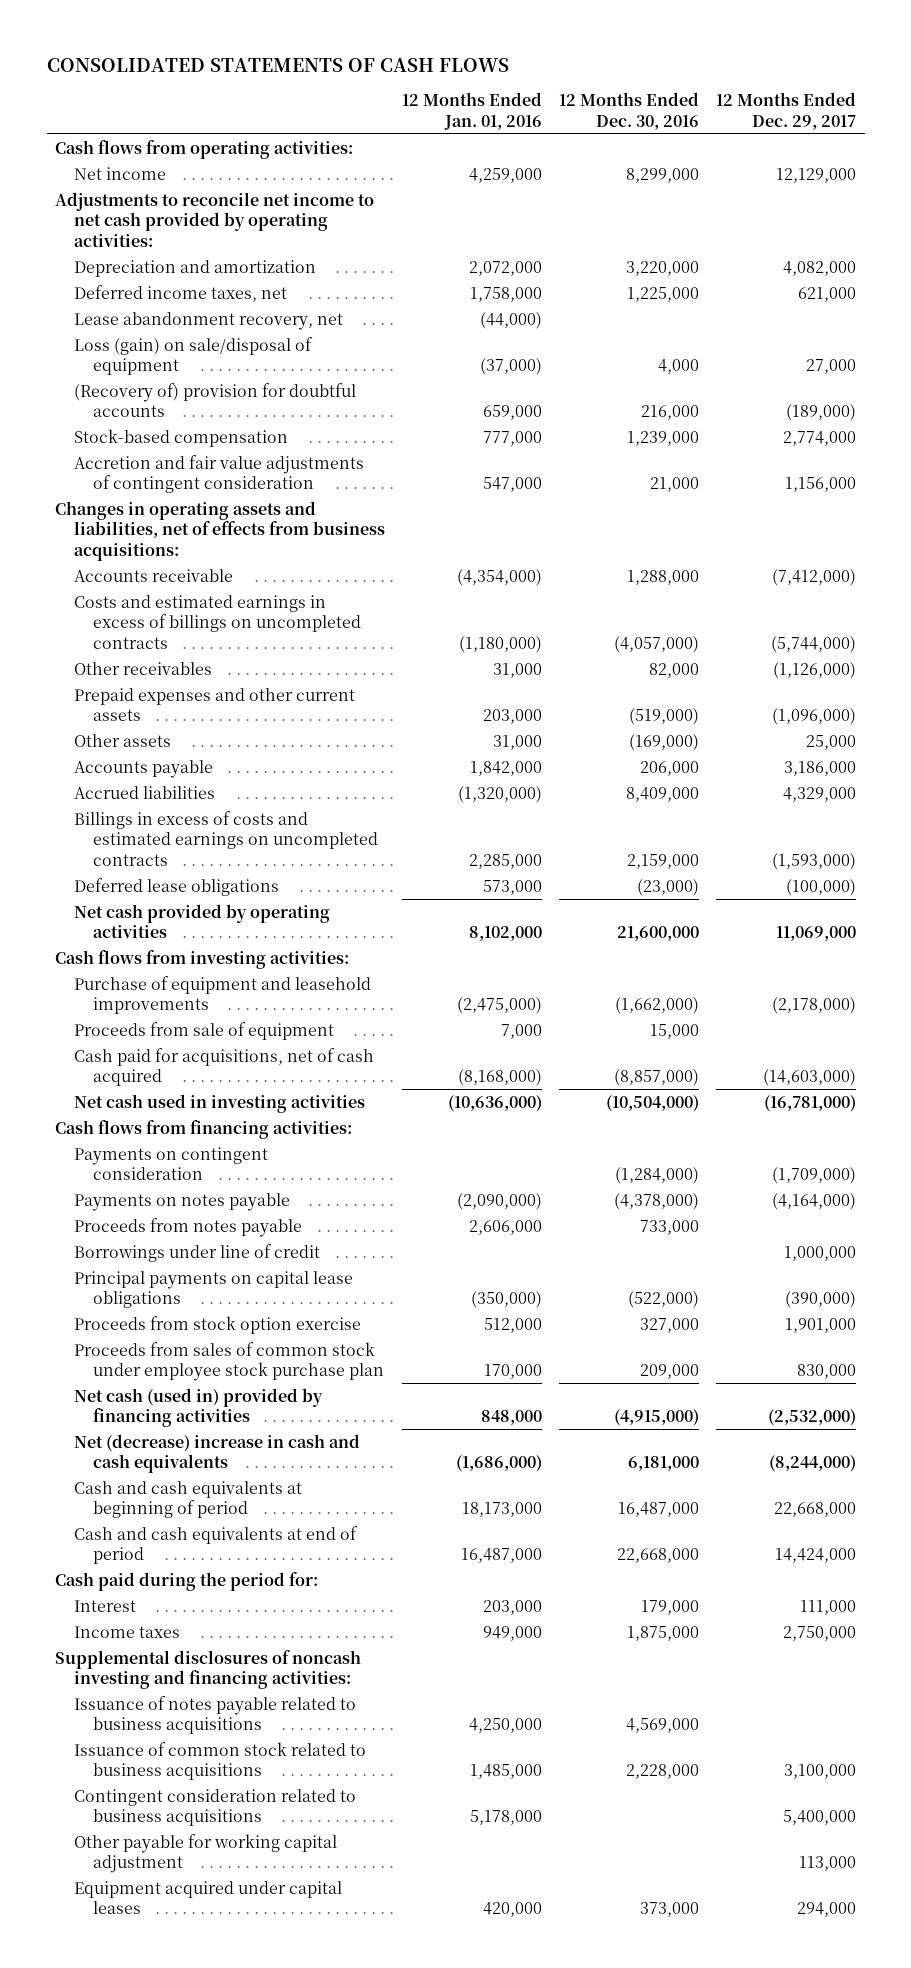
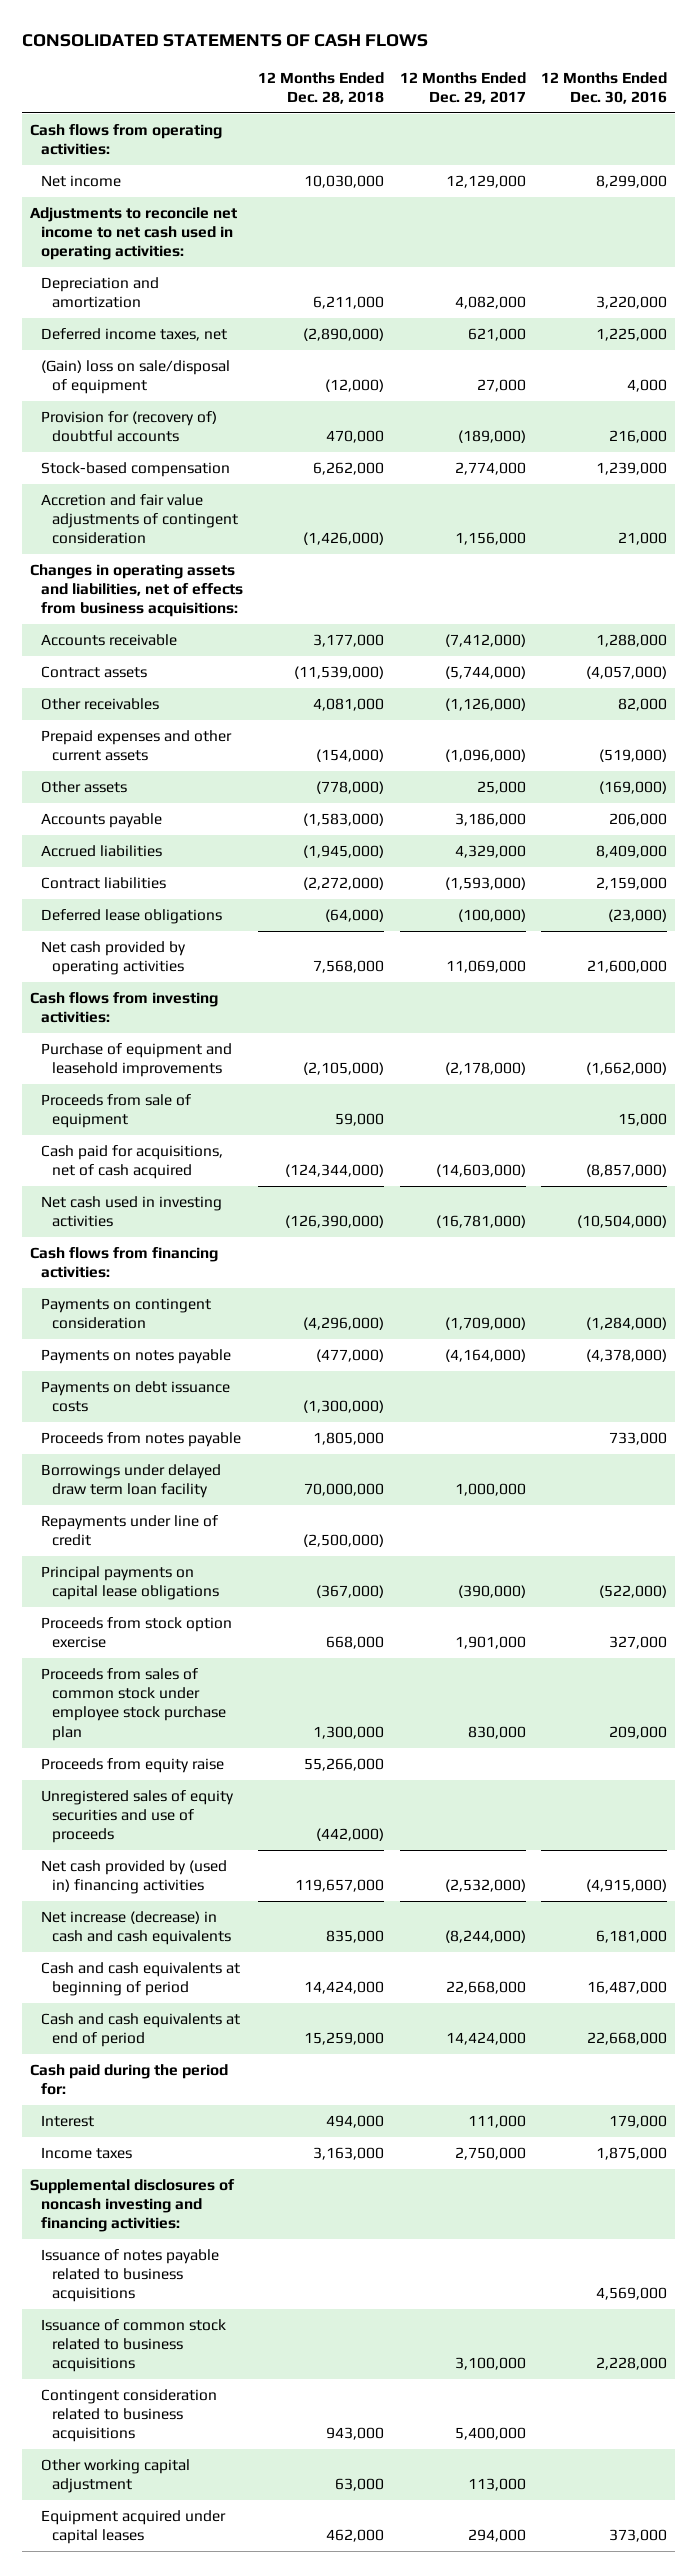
[402,92,543,130] 12 Months Ended Jan. 01, 2016 -> none
none -> [258,71,385,104] 12 Months Ended Dec. 28, 2018
[55,191,375,247] Adjustments to reconcile net income to net cash provided by operating activities: -> [30,206,238,261] Adjustments to reconcile net income to net cash used in operating activities:
[74,311,344,330] Lease abandonment recovery, net -> none
[74,336,314,376] Loss (gain) on sale/disposal of equipment -> [40,359,230,395] (Gain) loss on sale/disposal of equipment
[74,382,357,418] (Recovery of) provision for doubtful accounts -> [40,410,217,443] Provision for (recovery of) doubtful accounts
[74,594,362,649] Costs and estimated earnings in excess of billings on uncompleted contracts -> [40,665,147,678] Contract assets
[74,810,379,866] Billings in excess of costs and estimated earnings on uncompleted contracts -> [40,876,166,889] Contract liabilities
none -> [40,1380,230,1413] Payments on debt issuance costs
[74,1243,321,1262] Borrowings under line of credit -> [40,1463,221,1499] Borrowings under delayed draw term loan facility
none -> [40,1514,218,1547] Repayments under line of credit
none -> [40,1757,224,1773] Proceeds from equity raise
none -> [40,1789,234,1844] Unregistered sales of equity securities and use of proceeds
[74,1387,324,1428] Net cash (used in) provided by financing activities -> [40,1859,227,1895] Net cash provided by (used in) financing activities
[74,1433,361,1474] Net (decrease) increase in cash and cash equivalents -> [40,1910,231,1946] Net increase (decrease) in cash and cash equivalents
[74,1833,338,1874] Other payable for working capital adjustment -> [40,2458,190,2494] Other working capital adjustment

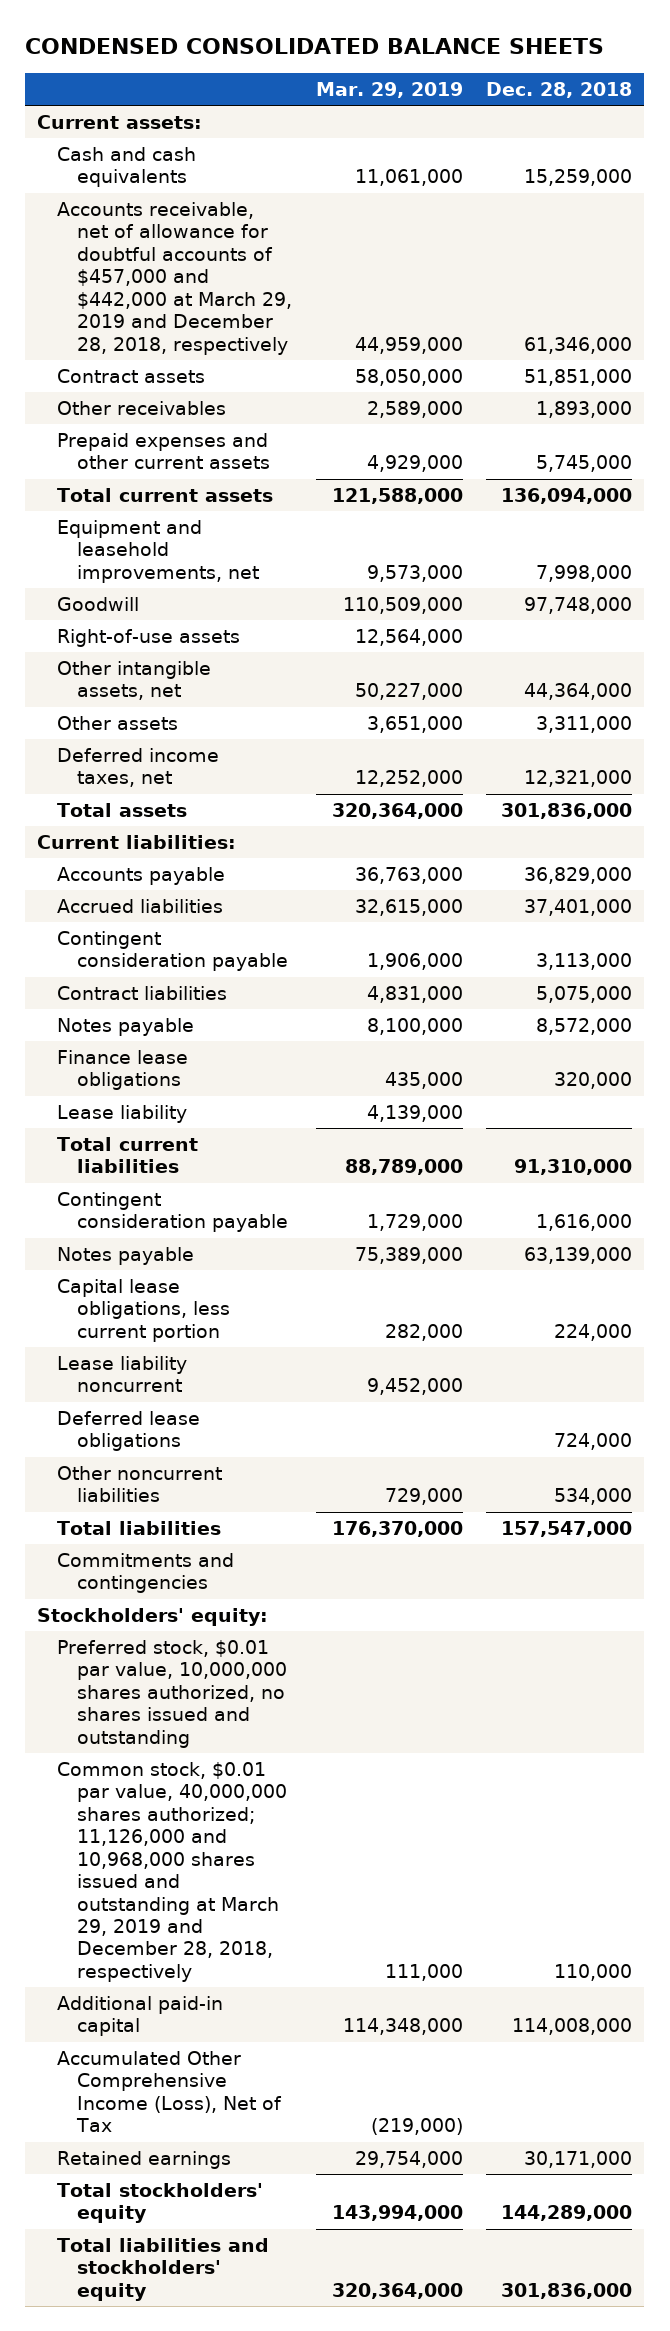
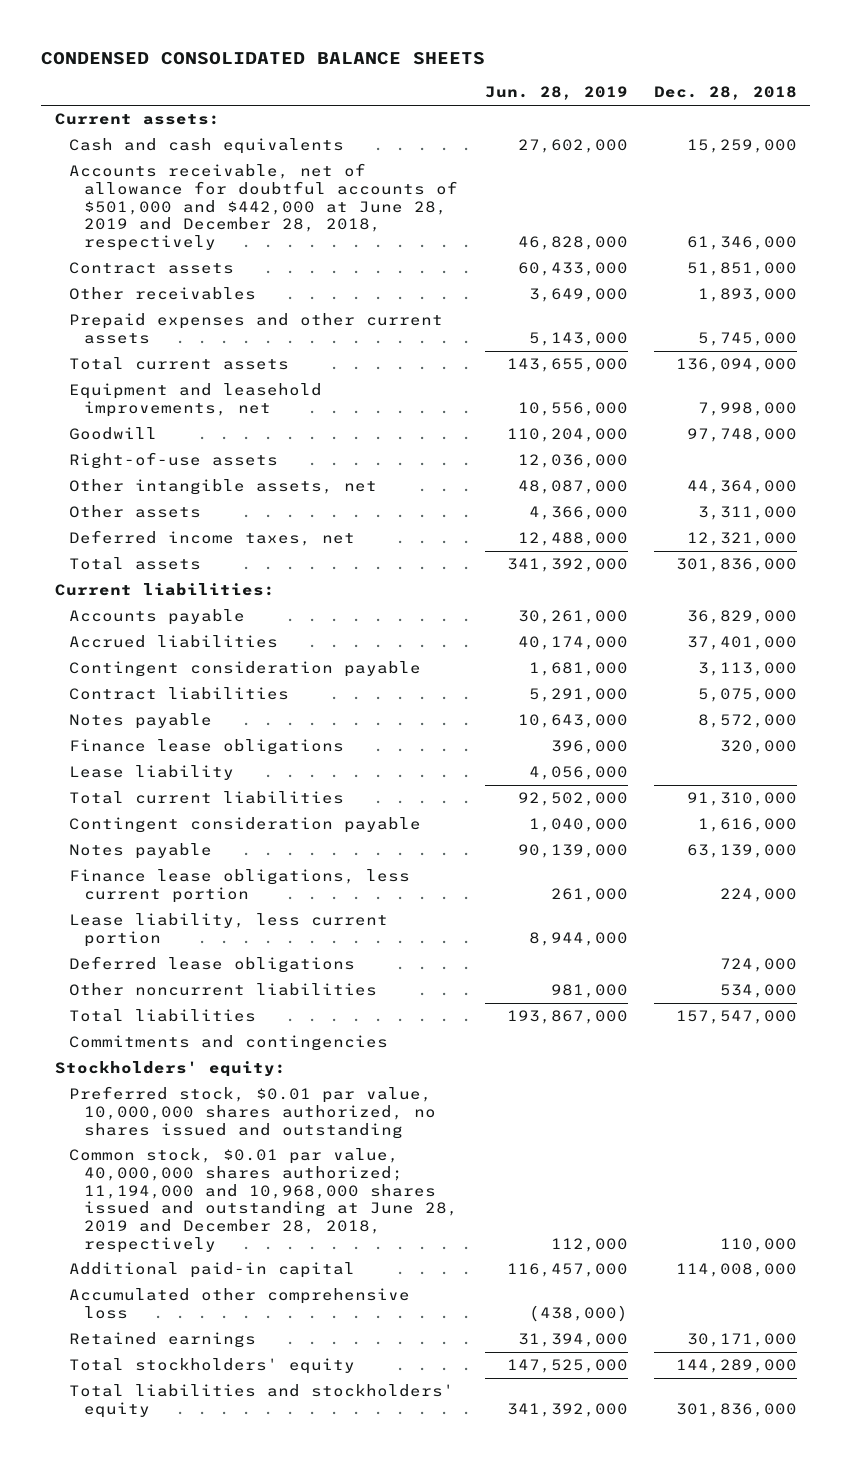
[315,81,463,98] Mar. 29, 2019 -> none
none -> [484,86,628,101] Jun. 28, 2019
[57,201,293,355] Accounts receivable, net of allowance for doubtful accounts of $457,000 and $442,000 at March 29, 2019 and December 28, 2018, respectively -> [69,163,459,251] Accounts receivable, net of allowance for doubtful accounts of $501,000 and $442,000 at June 28, 2019 and December 28, 2018, respectively
[57,1278,231,1342] Capital lease obligations, less current portion -> [69,869,411,903] Finance lease obligations, less current portion
[57,1355,188,1393] Lease liability noncurrent -> [69,913,389,947] Lease liability, less current portion
[57,1761,288,1982] Common stock, $0.01 par value, 40,000,000 shares authorized; 11,126,000 and 10,968,000 shares issued and outstanding at March 29, 2019 and December 28, 2018, respectively -> [69,1148,459,1253] Common stock, $0.01 par value, 40,000,000 shares authorized; 11,194,000 and 10,968,000 shares issued and outstanding at June 28, 2019 and December 28, 2018, respectively
[57,2050,283,2133] Accumulated Other Comprehensive Income (Loss), Net of Tax -> [69,1288,411,1319] Accumulated other comprehensive loss

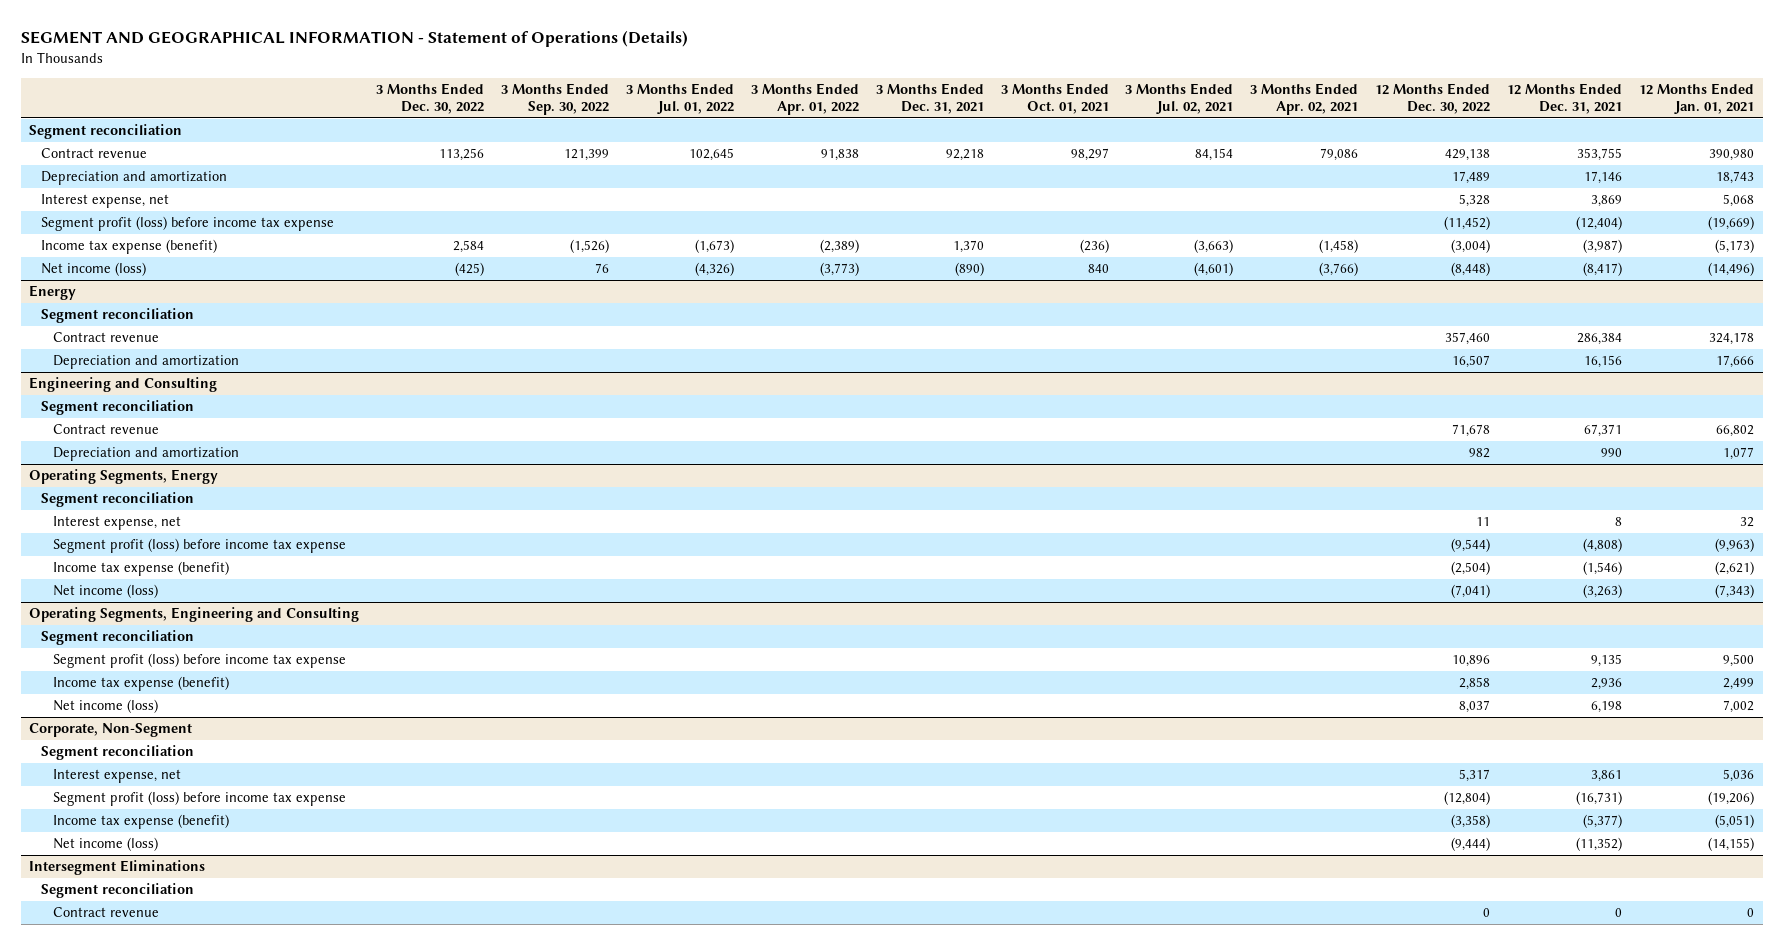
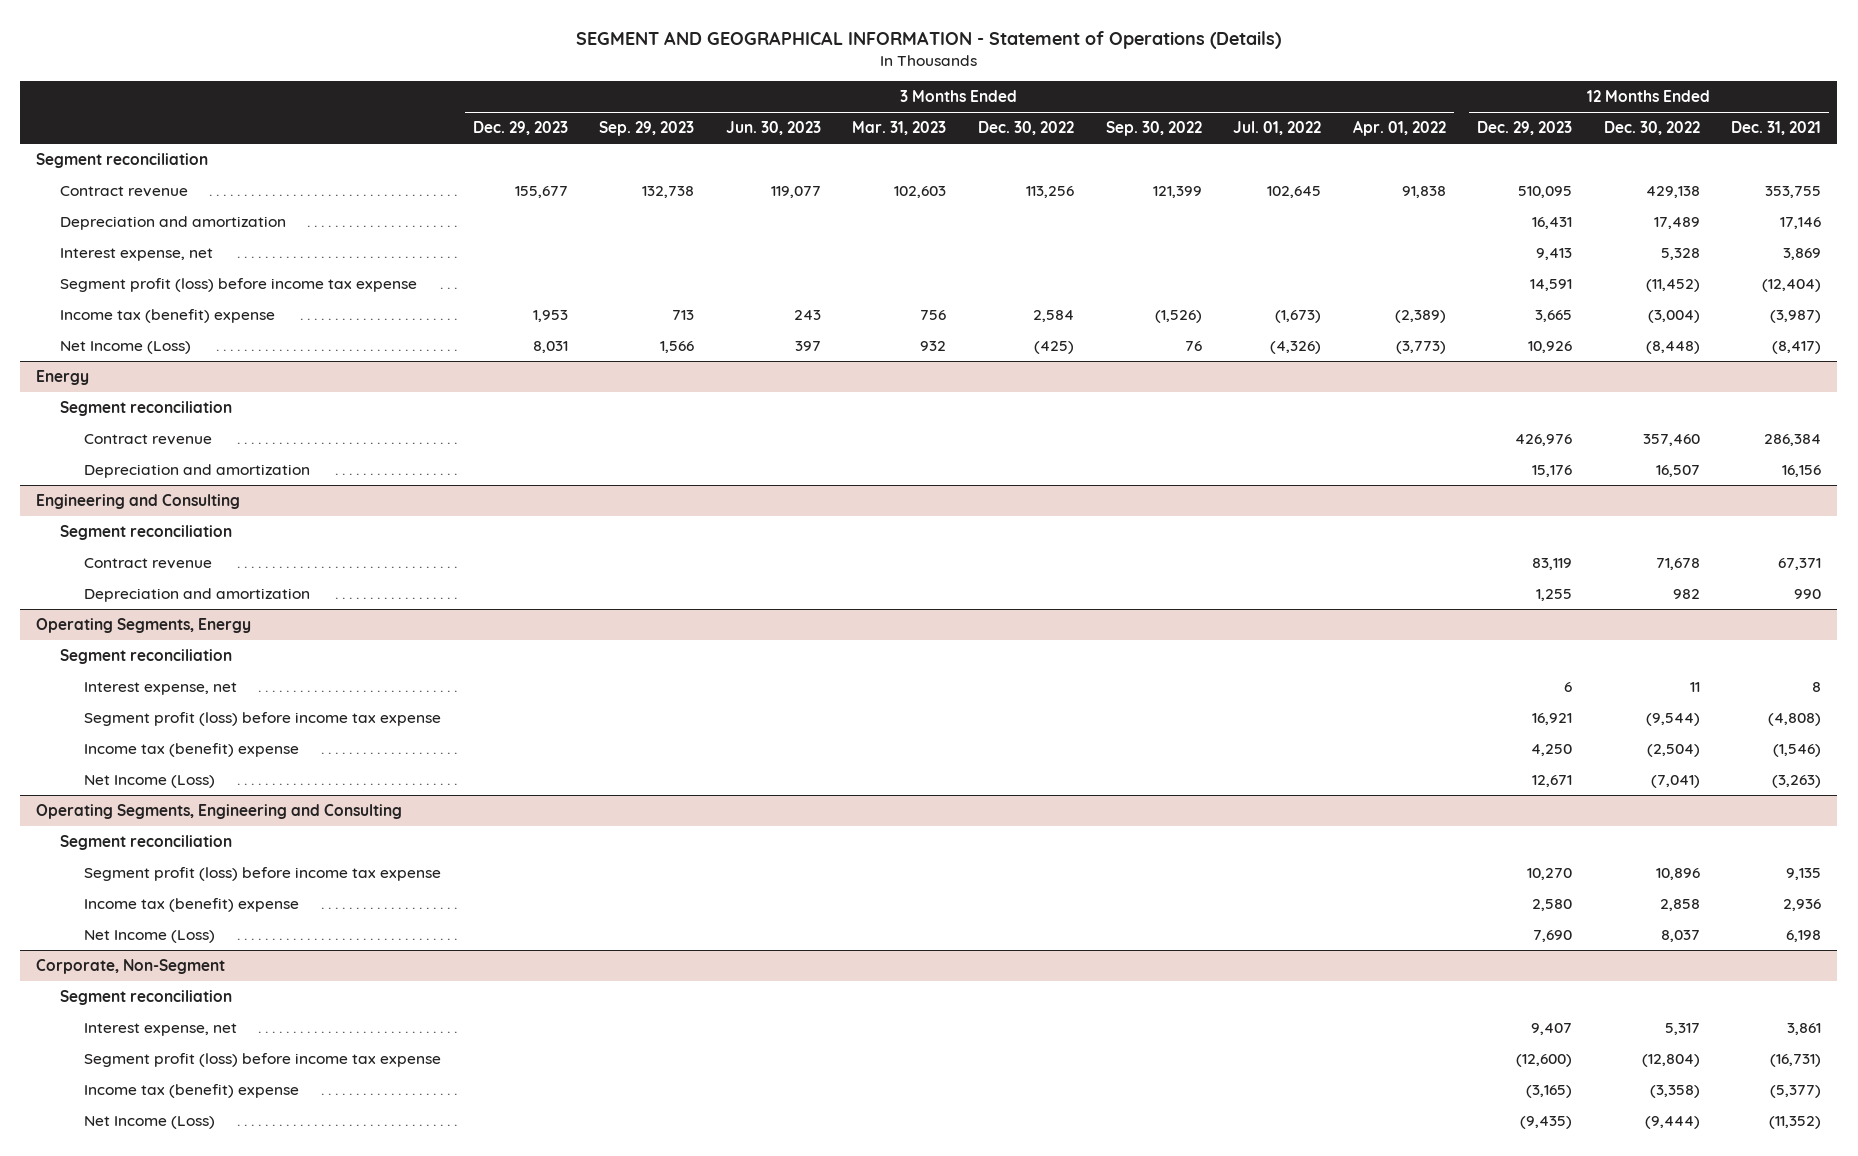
[875,83,984,115] 3 Months Ended Dec. 31, 2021 -> none
[1000,83,1109,115] 3 Months Ended Oct. 01, 2021 -> none
[1125,83,1234,115] 3 Months Ended Jul. 02, 2021 -> none
[1250,83,1359,116] 3 Months Ended Apr. 02, 2021 -> none
[1639,83,1755,115] 12 Months Ended Jan. 01, 2021 -> none
none -> [472,121,568,136] Dec. 29, 2023
none -> [599,121,695,137] Sep. 29, 2023
none -> [725,121,821,136] Jun. 30, 2023
none -> [852,121,947,136] Mar. 31, 2023
none -> [1477,121,1573,136] Dec. 29, 2023
[40,239,217,255] Income tax expense (benefit) -> [60,309,276,324] Income tax (benefit) expense
[40,262,146,277] Net income (loss) -> [60,341,192,355] Net Income (Loss)
[52,561,229,577] Income tax expense (benefit) -> [84,743,300,758] Income tax (benefit) expense
[52,584,158,599] Net income (loss) -> [84,775,216,789] Net Income (Loss)
[52,676,229,692] Income tax expense (benefit) -> [84,898,300,913] Income tax (benefit) expense
[52,699,158,714] Net income (loss) -> [84,930,216,944] Net Income (Loss)
[29,860,206,876] Intersegment Eliminations -> none
[40,883,194,899] Segment reconciliation -> none
[52,907,159,918] Contract revenue -> none
[52,814,229,830] Income tax expense (benefit) -> [84,1084,300,1099] Income tax (benefit) expense
[52,837,158,852] Net income (loss) -> [84,1116,216,1130] Net Income (Loss)

